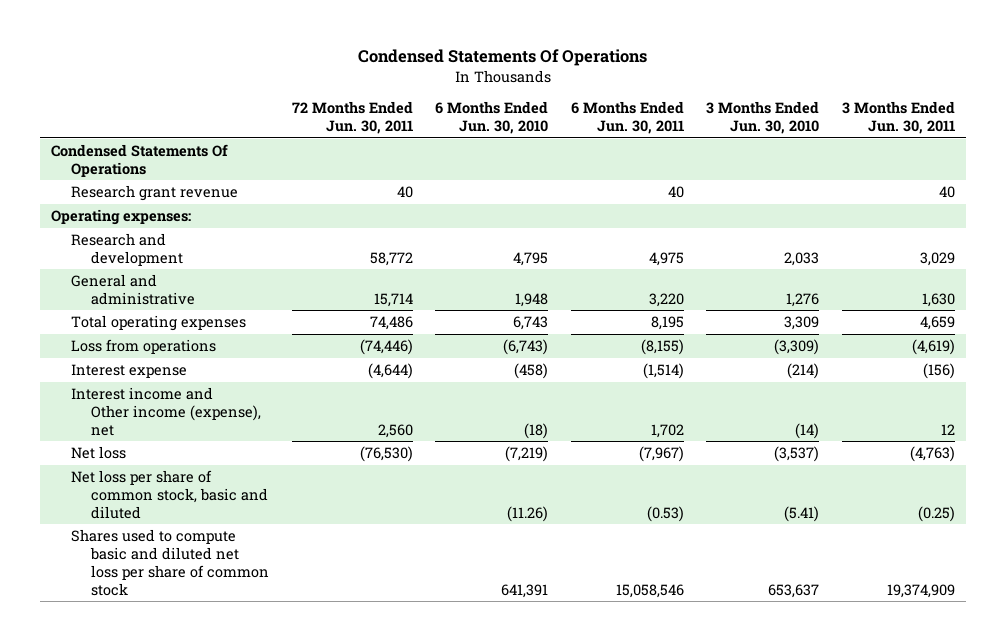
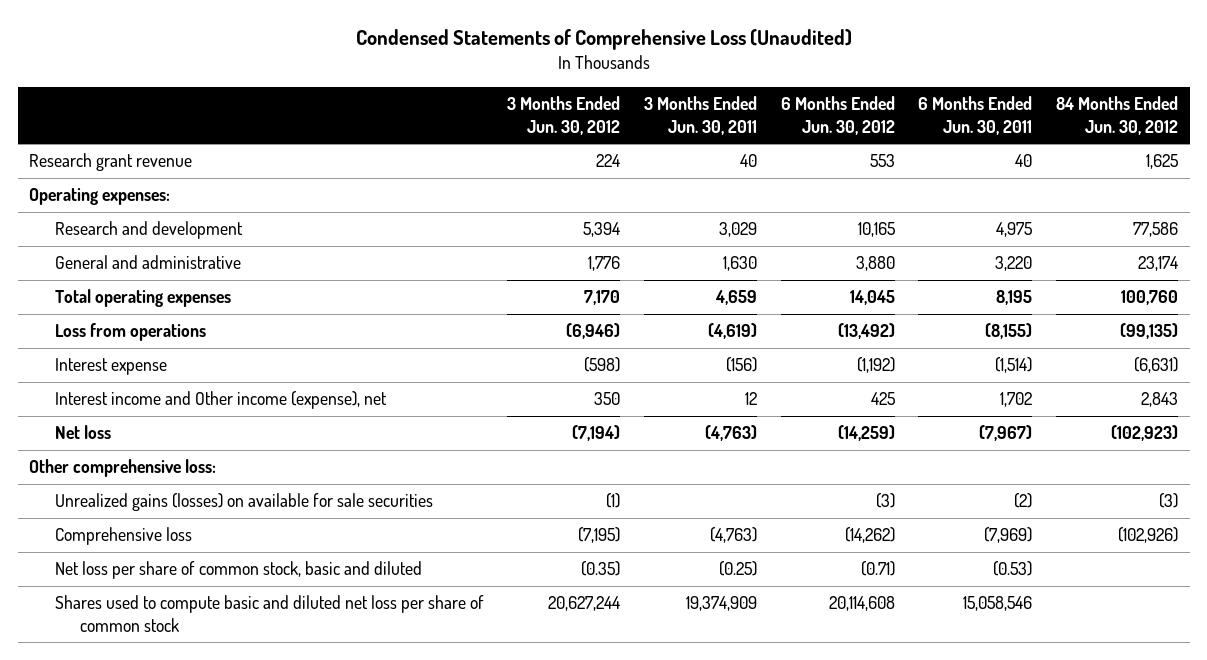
[357,49,647,67] Condensed Statements Of Operations -> [355,29,852,51] Condensed Statements of Comprehensive Loss (Unaudited)
[291,101,413,135] 72 Months Ended Jun. 30, 2011 -> none
[435,101,549,135] 6 Months Ended Jun. 30, 2010 -> none
[706,101,820,135] 3 Months Ended Jun. 30, 2010 -> none
none -> [507,96,621,135] 3 Months Ended Jun. 30, 2012
none -> [780,96,895,135] 6 Months Ended Jun. 30, 2012
none -> [1055,96,1178,135] 84 Months Ended Jun. 30, 2012
[51,143,229,177] Condensed Statements Of Operations -> none
none -> [29,459,217,478] Other comprehensive loss:
none -> [54,493,433,512] Unrealized gains (losses) on available for sale securities
none -> [54,527,192,546] Comprehensive loss

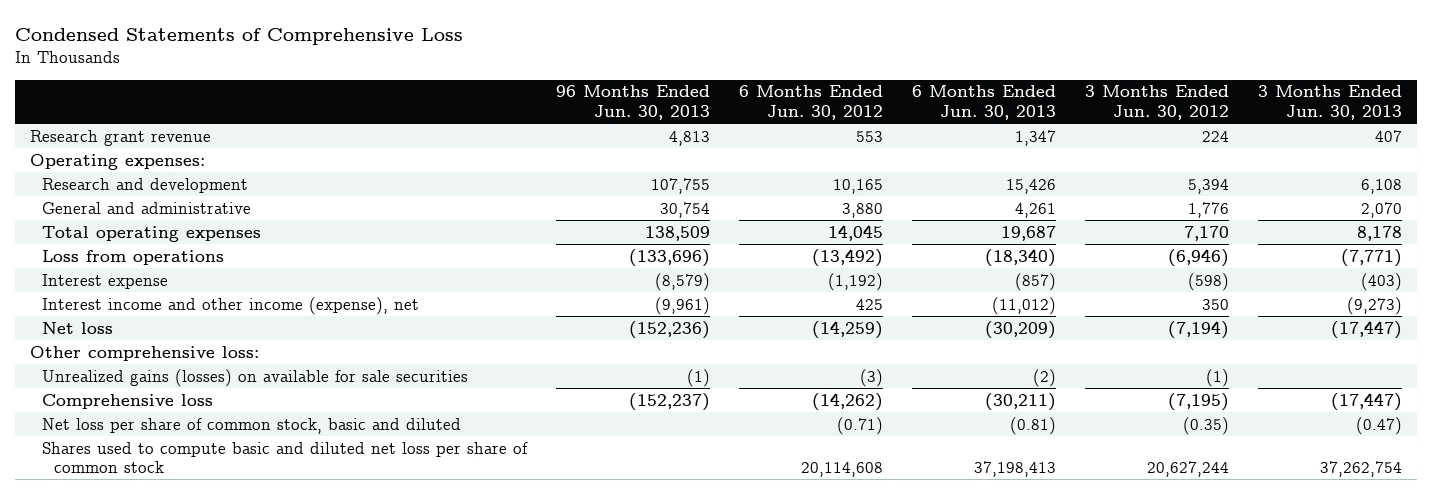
[355,29,852,51] Condensed Statements of Comprehensive Loss (Unaudited) -> [15,28,464,46] Condensed Statements of Comprehensive Loss
[643,96,757,135] 3 Months Ended Jun. 30, 2011 -> none
[918,96,1033,135] 6 Months Ended Jun. 30, 2011 -> none
[1055,96,1178,135] 84 Months Ended Jun. 30, 2012 -> none
none -> [555,85,710,120] 96 Months Ended Jun. 30, 2013
none -> [912,85,1057,120] 6 Months Ended Jun. 30, 2013
none -> [1258,85,1403,120] 3 Months Ended Jun. 30, 2013
[54,391,387,410] Interest income and Other income (expense), net -> [41,296,419,315] Interest income and other income (expense), net

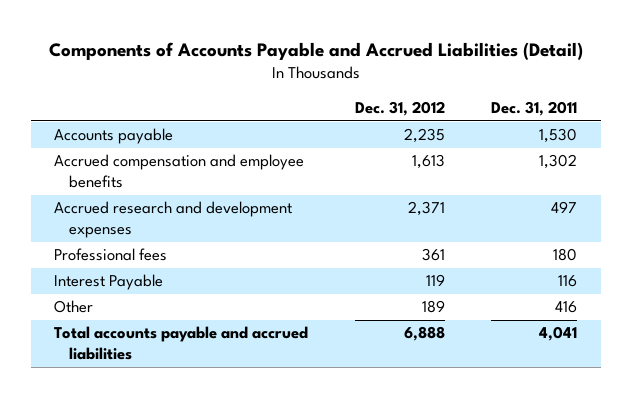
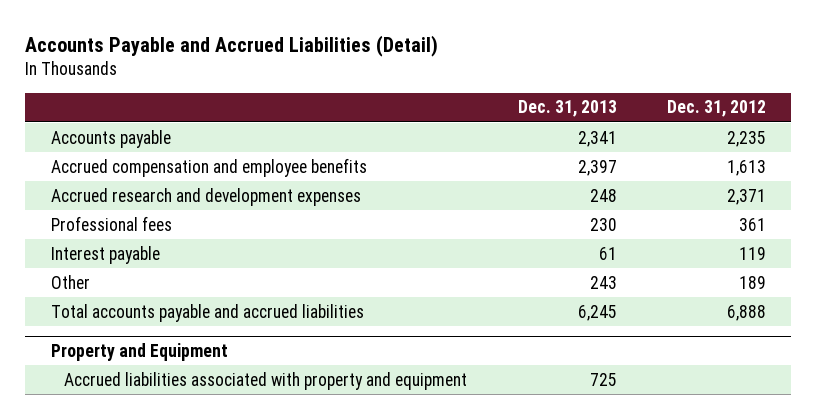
[48,42,583,61] Components of Accounts Payable and Accrued Liabilities (Detail) -> [25,35,439,58] Accounts Payable and Accrued Liabilities (Detail)
[491,101,578,117] Dec. 31, 2011 -> none
none -> [517,100,617,118] Dec. 31, 2013
[53,274,163,291] Interest Payable -> [50,245,160,264] Interest payable
none -> [50,342,228,361] Property and Equipment
none -> [64,371,468,390] Accrued liabilities associated with property and equipment

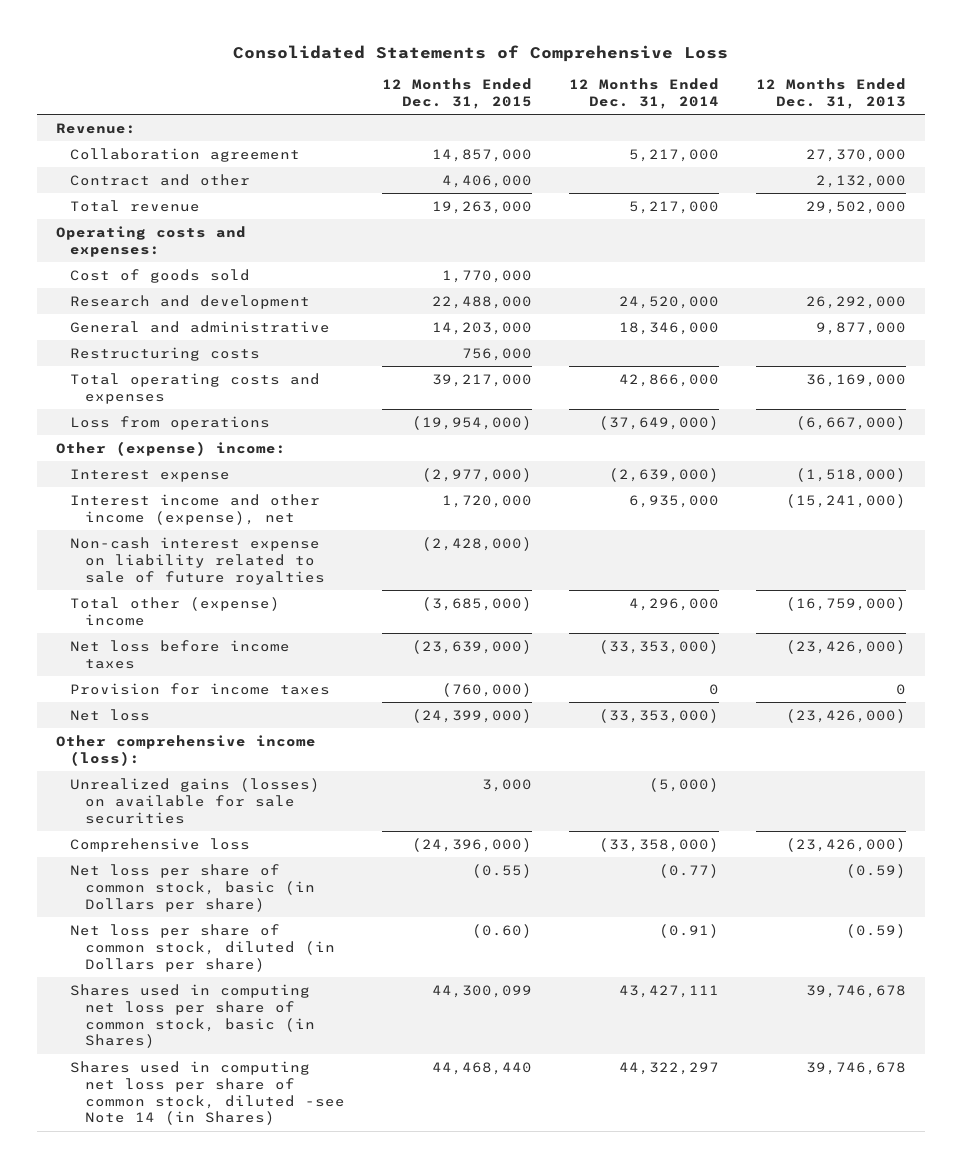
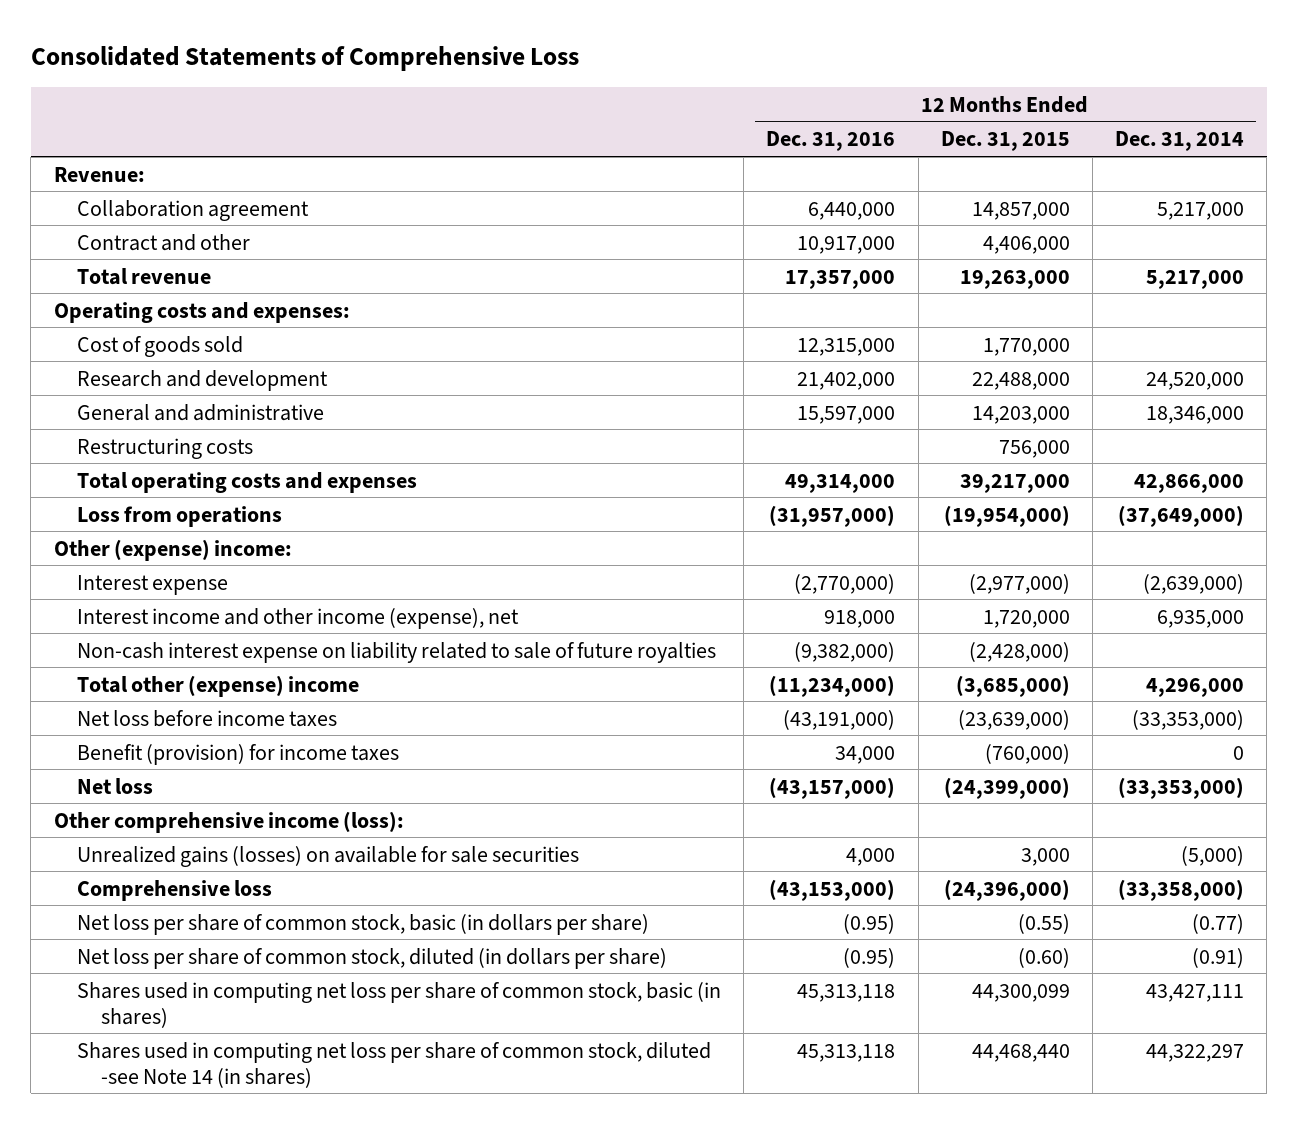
[756,78,907,110] 12 Months Ended Dec. 31, 2013 -> none
none -> [766,131,896,152] Dec. 31, 2016
[70,682,331,695] Provision for income taxes -> [77,743,400,765] Benefit (provision) for income taxes
[70,863,315,912] Net loss per share of common stock, basic (in Dollars per share) -> [77,913,650,935] Net loss per share of common stock, basic (in dollars per share)
[70,923,335,972] Net loss per share of common stock, diluted (in Dollars per share) -> [77,947,668,969] Net loss per share of common stock, diluted (in dollars per share)
[70,983,315,1049] Shares used in computing net loss per share of common stock, basic (in Shares) -> [77,981,722,1028] Shares used in computing net loss per share of common stock, basic (in shares)
[70,1060,345,1126] Shares used in computing net loss per share of common stock, diluted -see Note 14 (in Shares) -> [77,1041,712,1088] Shares used in computing net loss per share of common stock, diluted -see Note 14 (in shares)

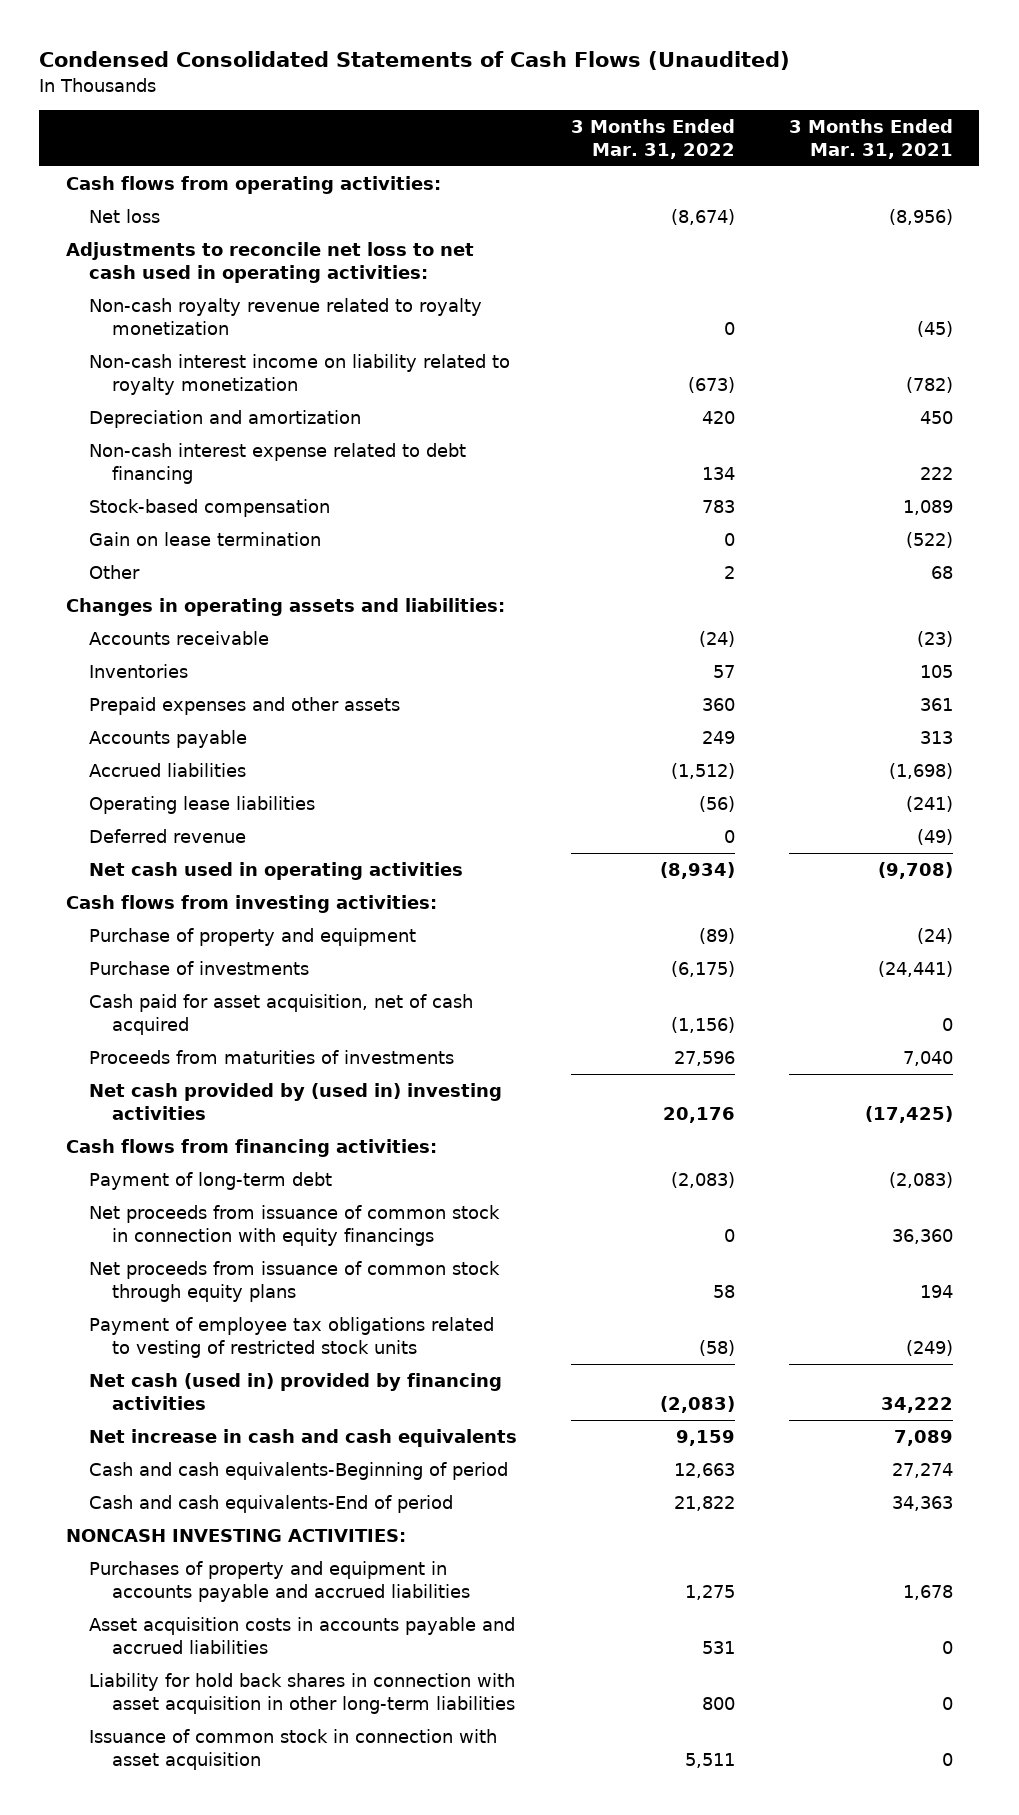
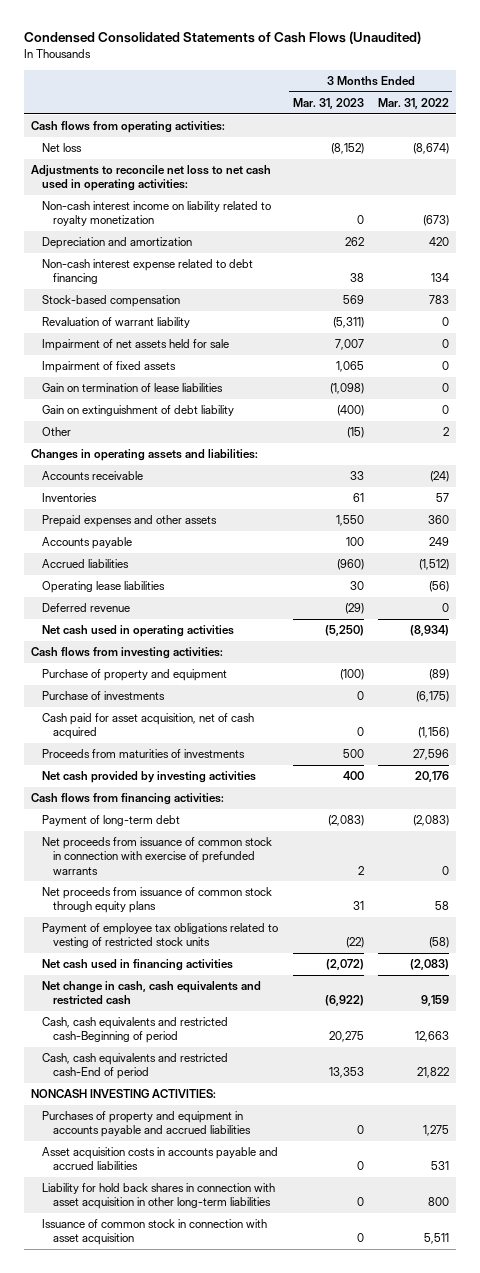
[788,118,953,159] 3 Months Ended Mar. 31, 2021 -> none
none -> [292,97,364,109] Mar. 31, 2023
[89,298,483,336] Non-cash royalty revenue related to royalty monetization -> none
none -> [42,317,191,329] Revaluation of warrant liability
none -> [42,339,230,352] Impairment of net assets held for sale
none -> [42,361,177,374] Impairment of fixed assets
[89,532,322,547] Gain on lease termination -> [42,383,224,393] Gain on termination of lease liabilities
none -> [42,405,235,417] Gain on extinguishment of debt liability
[89,1083,503,1121] Net cash provided by (used in) investing activities -> [42,771,257,784] Net cash provided by investing activities
[89,1205,501,1247] Net proceeds from issuance of common stock in connection with equity financings -> [42,837,273,875] Net proceeds from issuance of common stock in connection with exercise of prefunded warrants
[89,1373,503,1411] Net cash (used in) provided by financing activities -> [42,959,234,972] Net cash used in financing activities
[89,1429,518,1448] Net increase in cash and cash equivalents -> [42,981,262,1006] Net change in cash, cash equivalents and restricted cash
[89,1462,509,1481] Cash and cash equivalents-Beginning of period -> [42,1017,229,1044] Cash, cash equivalents and restricted cash-Beginning of period
[89,1495,454,1514] Cash and cash equivalents-End of period -> [42,1053,229,1080] Cash, cash equivalents and restricted cash-End of period

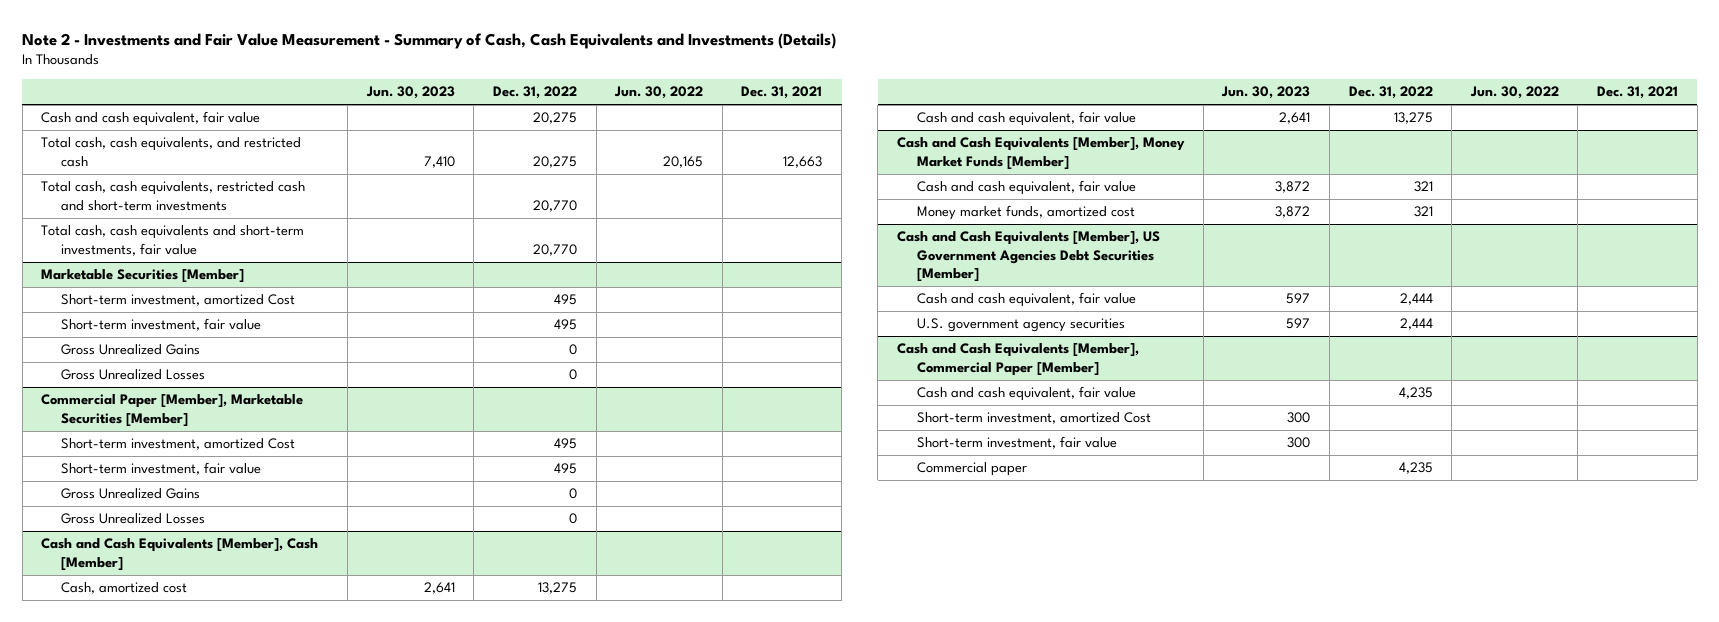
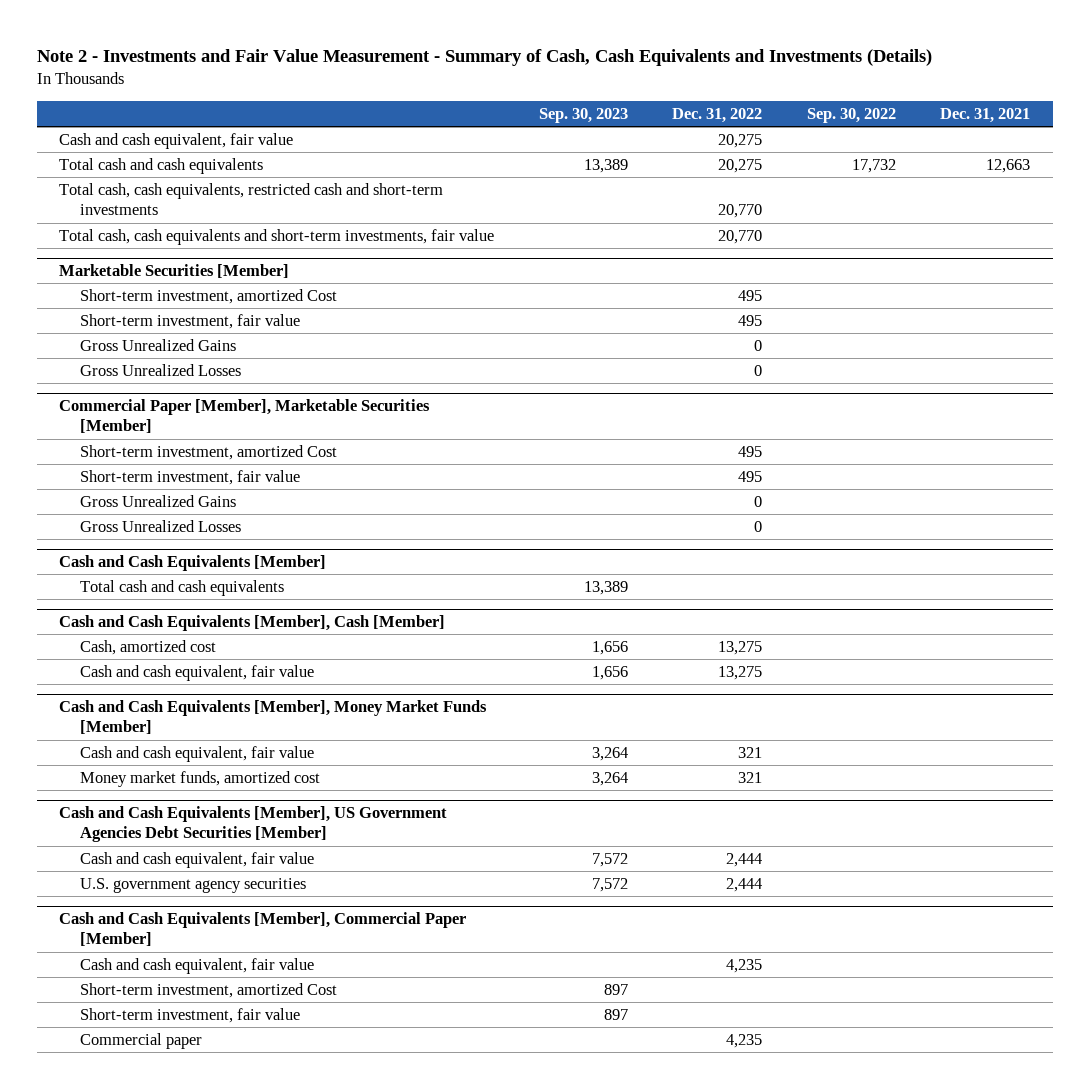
[365,86,455,100] Jun. 30, 2023 -> none
[614,86,704,100] Jun. 30, 2022 -> none
none -> [538,107,628,123] Sep. 30, 2023
none -> [806,107,896,123] Sep. 30, 2022
[41,137,302,167] Total cash, cash equivalents, and restricted cash -> [59,157,264,174] Total cash and cash equivalents
none -> [59,555,327,572] Cash and Cash Equivalents [Member]
none -> [80,579,285,596] Total cash and cash equivalents

